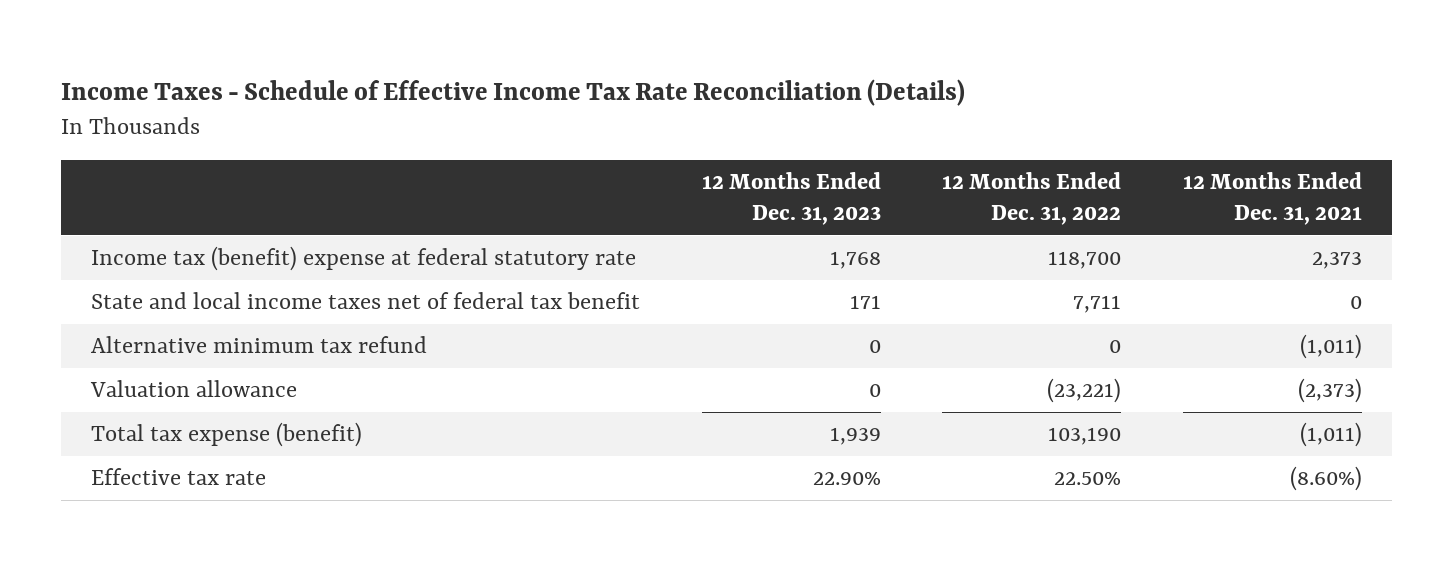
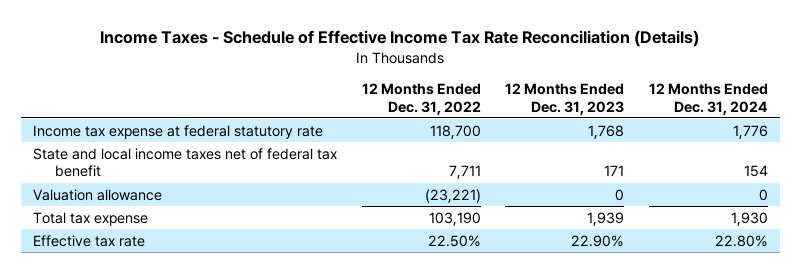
[1182,171,1362,225] 12 Months Ended Dec. 31, 2021 -> none
none -> [648,82,768,115] 12 Months Ended Dec. 31, 2024
[91,246,637,272] Income tax (benefit) expense at federal statutory rate -> [33,124,324,139] Income tax expense at federal statutory rate
[91,336,428,354] Alternative minimum tax refund -> none
[91,422,363,448] Total tax expense (benefit) -> [33,211,149,226] Total tax expense

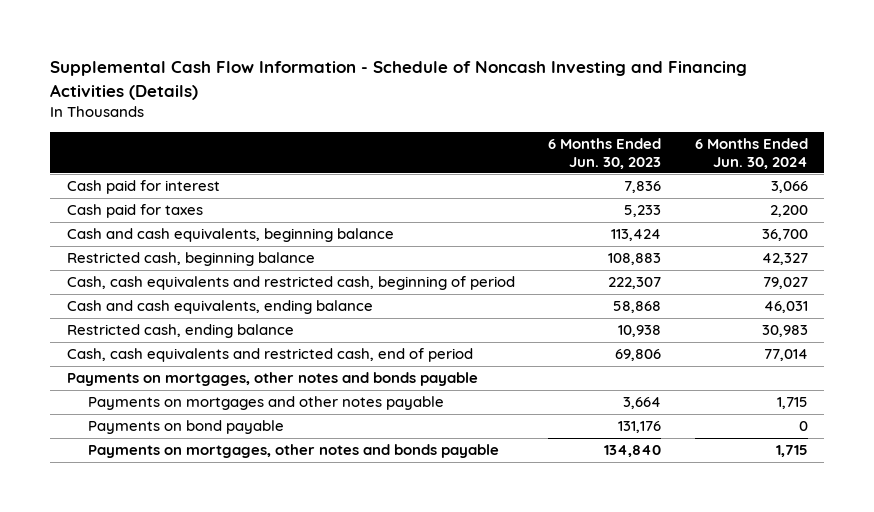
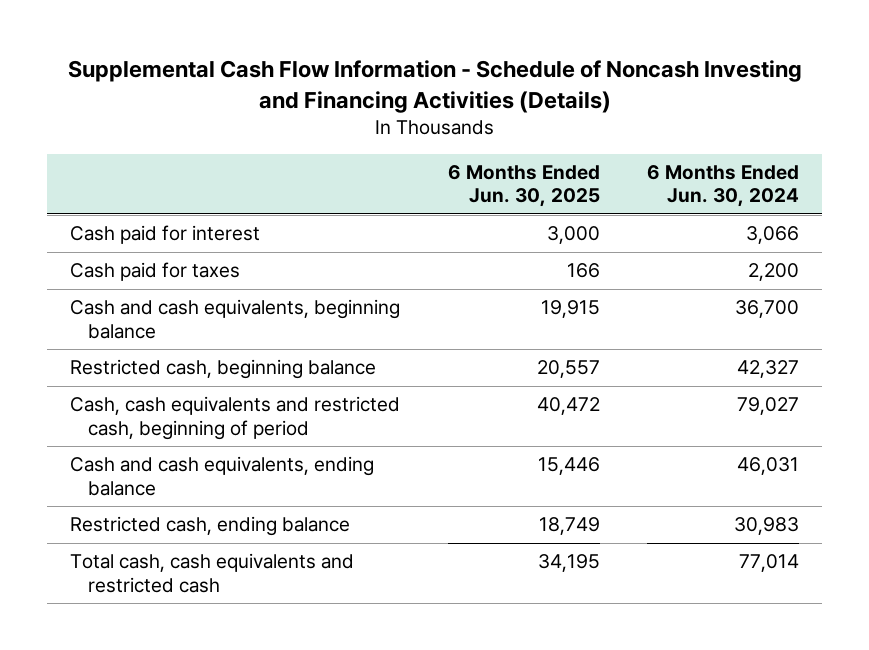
[548,137,662,169] 6 Months Ended Jun. 30, 2023 -> none
none -> [447,164,600,208] 6 Months Ended Jun. 30, 2025
[66,372,478,387] Payments on mortgages, other notes and bonds payable -> none
[87,396,444,411] Payments on mortgages and other notes payable -> none
[87,420,284,435] Payments on bond payable -> none
[87,444,499,459] Payments on mortgages, other notes and bonds payable -> none
[66,348,473,363] Cash, cash equivalents and restricted cash, end of period -> [70,553,355,593] Total cash, cash equivalents and restricted cash

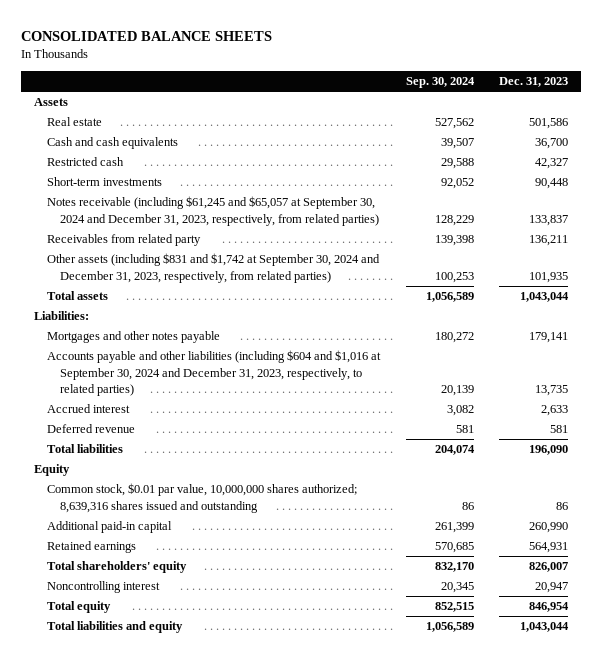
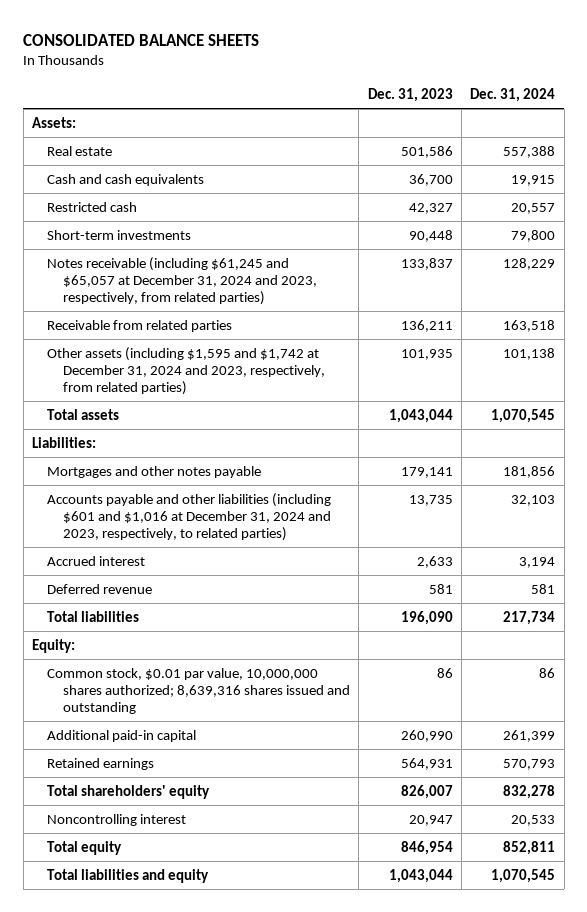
[405,77,475,89] Sep. 30, 2024 -> none
none -> [470,87,556,102] Dec. 31, 2024
[34,98,69,107] Assets -> [31,116,76,128] Assets:
[46,196,379,226] Notes receivable (including $61,245 and $65,057 at September 30, 2024 and December 31, 2023, respectively, from related parties) -> [47,256,318,305] Notes receivable (including $61,245 and $65,057 at December 31, 2024 and 2023, respectively, from related parties)
[46,234,201,247] Receivables from related party -> [47,319,233,332] Receivable from related parties
[46,253,380,283] Other assets (including $831 and $1,742 at September 30, 2024 and December 31, 2023, respectively, from related parties) -> [47,346,326,395] Other assets (including $1,595 and $1,742 at December 31, 2024 and 2023, respectively, from related parties)
[46,350,381,397] Accounts payable and other liabilities (including $604 and $1,016 at September 30, 2024 and December 31, 2023, respectively, to related parties) -> [47,492,332,541] Accounts payable and other liabilities (including $601 and $1,016 at December 31, 2024 and 2023, respectively, to related parties)
[34,464,71,477] Equity -> [31,638,75,653] Equity:

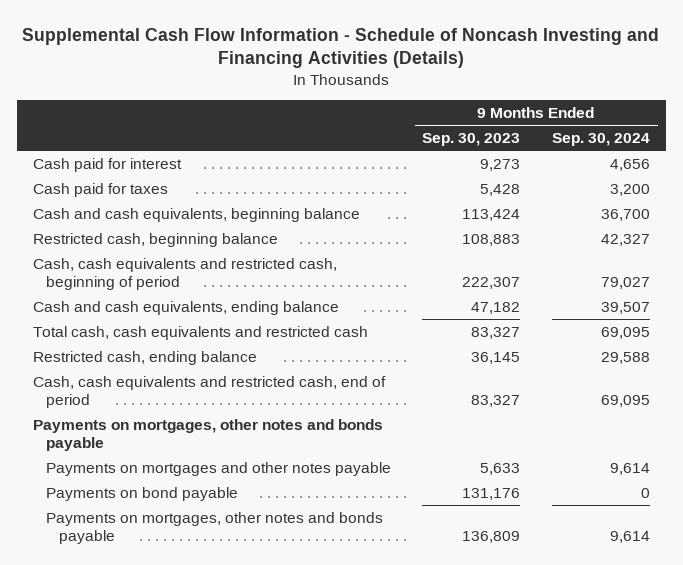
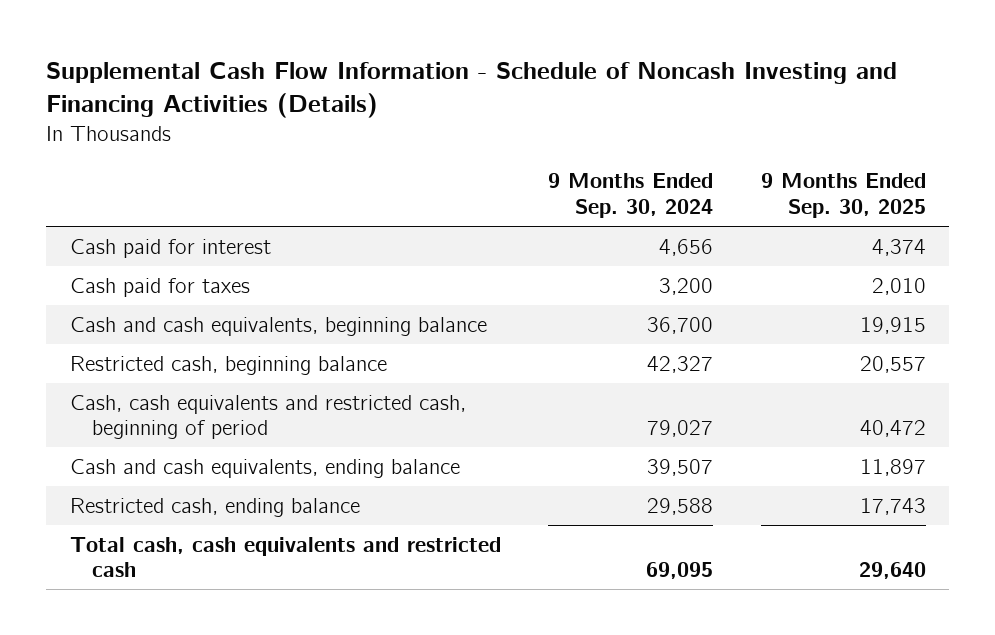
[422,132,521,146] Sep. 30, 2023 -> none
none -> [760,173,926,219] 9 Months Ended Sep. 30, 2025
[32,375,386,408] Cash, cash equivalents and restricted cash, end of period -> none
[32,418,383,451] Payments on mortgages, other notes and bonds payable -> none
[45,461,391,476] Payments on mortgages and other notes payable -> none
[45,486,238,501] Payments on bond payable -> none
[45,511,383,544] Payments on mortgages, other notes and bonds payable -> none
[32,325,368,340] Total cash, cash equivalents and restricted cash -> [69,536,501,578] Total cash, cash equivalents and restricted cash

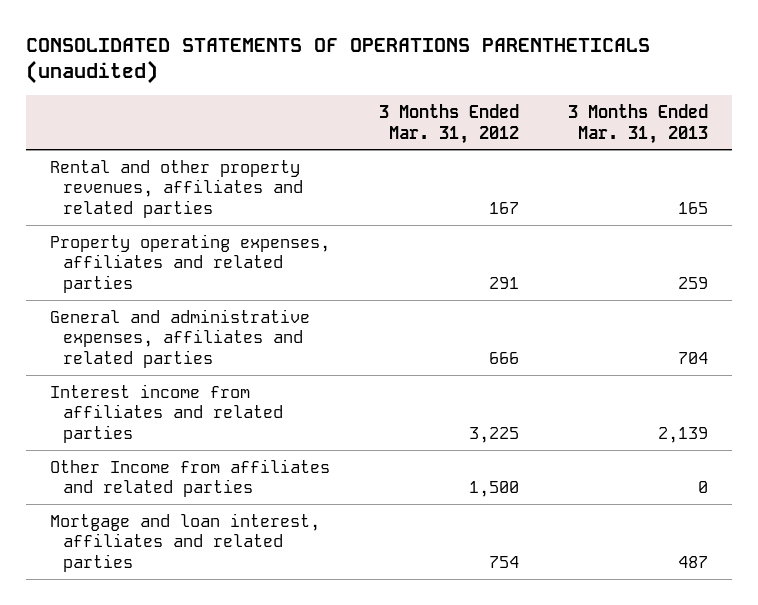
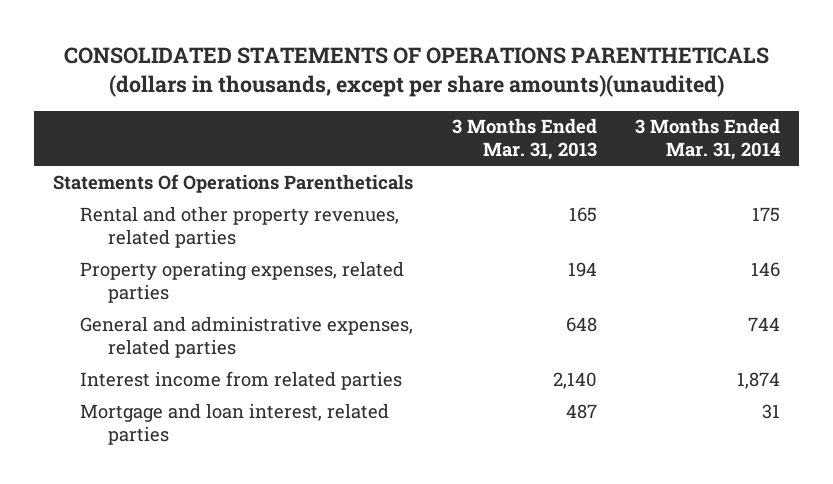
[25,38,650,85] CONSOLIDATED STATEMENTS OF OPERATIONS PARENTHETICALS (unaudited) -> [63,46,769,97] CONSOLIDATED STATEMENTS OF OPERATIONS PARENTHETICALS (dollars in thousands, except per share amounts)(unaudited)
[379,103,520,144] 3 Months Ended Mar. 31, 2012 -> none
none -> [635,118,781,161] 3 Months Ended Mar. 31, 2014
[50,458,331,498] Other Income from affiliates and related parties -> none
none -> [53,173,414,193] Statements Of Operations Parentheticals
[50,159,303,219] Rental and other property revenues, affiliates and related parties -> [80,205,400,248] Rental and other property revenues, related parties
[50,233,331,294] Property operating expenses, affiliates and related parties -> [80,260,405,303] Property operating expenses, related parties
[677,277,708,290] 259 -> [567,261,597,277] 194
[50,308,311,369] General and administrative expenses, affiliates and related parties -> [80,315,414,358] General and administrative expenses, related parties
[677,352,708,365] 704 -> [565,316,597,332] 648
[50,383,283,444] Interest income from affiliates and related parties -> [80,370,403,390] Interest income from related parties
[657,427,708,444] 2,139 -> [552,371,597,389] 2,140
[50,512,321,573] Mortgage and loan interest, affiliates and related parties -> [80,402,390,445] Mortgage and loan interest, related parties

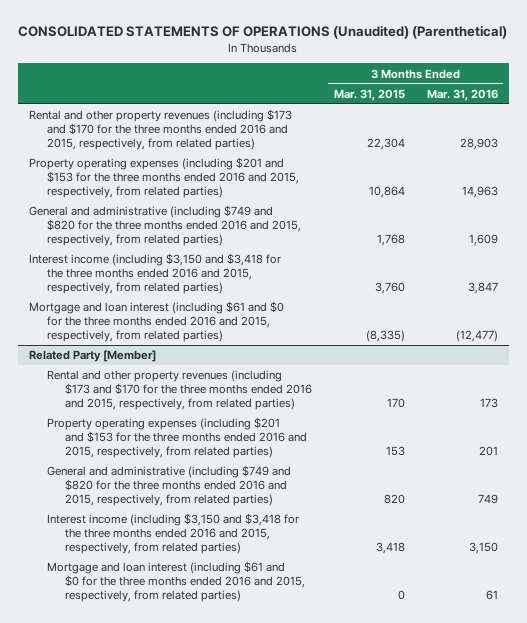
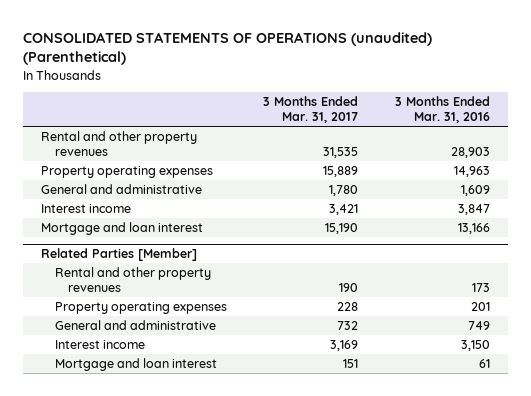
[18,25,508,40] CONSOLIDATED STATEMENTS OF OPERATIONS (Unaudited) (Parenthetical) -> [22,31,432,66] CONSOLIDATED STATEMENTS OF OPERATIONS (unaudited) (Parenthetical)
[333,88,405,101] Mar. 31, 2015 -> none
none -> [263,96,359,124] 3 Months Ended Mar. 31, 2017
[29,109,293,150] Rental and other property revenues (including $173 and $170 for the three months ended 2016 and 2015, respectively, from related parties) -> [41,130,198,156] Rental and other property revenues
[29,157,299,198] Property operating expenses (including $201 and $153 for the three months ended 2016 and 2015, respectively, from related parties) -> [41,165,214,178] Property operating expenses
[29,205,301,246] General and administrative (including $749 and $820 for the three months ended 2016 and 2015, respectively, from related parties) -> [41,183,203,194] General and administrative
[29,253,282,294] Interest income (including $3,150 and $3,418 for the three months ended 2016 and 2015, respectively, from related parties) -> [41,203,132,213] Interest income
[29,301,285,342] Mortgage and loan interest (including $61 and $0 for the three months ended 2016 and 2015, respectively, from related parties) -> [41,221,204,235] Mortgage and loan interest
[455,329,498,342] (12,477) -> [457,222,490,234] 13,166
[29,350,157,363] Related Party [Member] -> [41,248,198,262] Related Parties [Member]
[46,370,312,410] Rental and other property revenues (including $173 and $170 for the three months ended 2016 and 2015, respectively, from related parties) -> [54,266,211,292] Rental and other property revenues
[46,417,307,458] Property operating expenses (including $201 and $153 for the three months ended 2016 and 2015, respectively, from related parties) -> [54,301,227,314] Property operating expenses
[46,465,291,506] General and administrative (including $749 and $820 for the three months ended 2016 and 2015, respectively, from related parties) -> [54,319,216,330] General and administrative
[46,513,299,554] Interest income (including $3,150 and $3,418 for the three months ended 2016 and 2015, respectively, from related parties) -> [54,339,145,349] Interest income
[46,561,305,602] Mortgage and loan interest (including $61 and $0 for the three months ended 2016 and 2015, respectively, from related parties) -> [54,357,217,371] Mortgage and loan interest

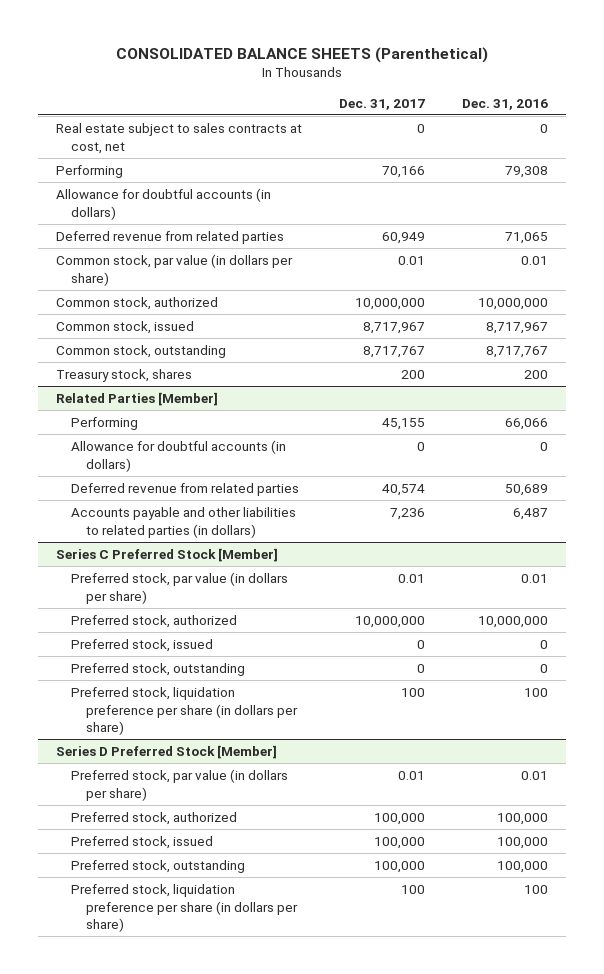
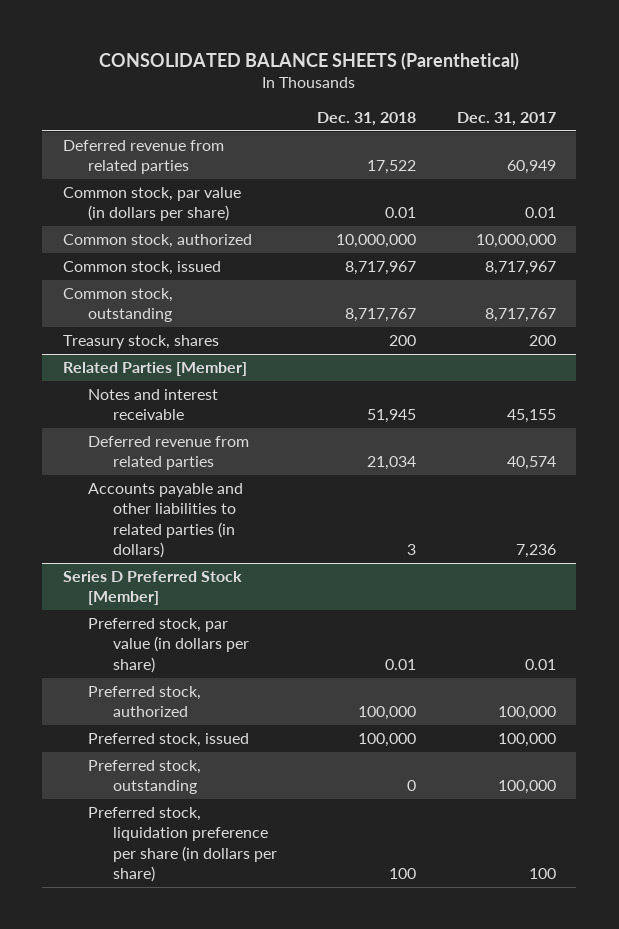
[461,98,548,110] Dec. 31, 2016 -> none
none -> [317,111,417,126] Dec. 31, 2018
[55,122,302,154] Real estate subject to sales contracts at cost, net -> none
[55,164,123,178] Performing -> none
[55,187,271,220] Allowance for doubtful accounts (in dollars) -> none
[71,439,287,472] Allowance for doubtful accounts (in dollars) -> none
[71,416,139,430] Performing -> [87,389,218,421] Notes and interest receivable
[55,547,278,562] Series C Preferred Stock [Member] -> none
[71,571,289,604] Preferred stock, par value (in dollars per share) -> none
[71,614,238,628] Preferred stock, authorized -> none
[71,638,214,652] Preferred stock, issued -> none
[71,662,246,676] Preferred stock, outstanding -> none
[71,686,299,736] Preferred stock, liquidation preference per share (in dollars per share) -> none

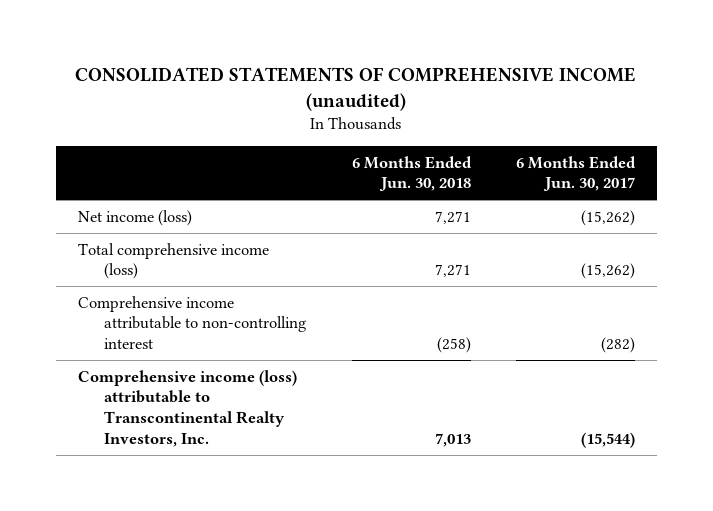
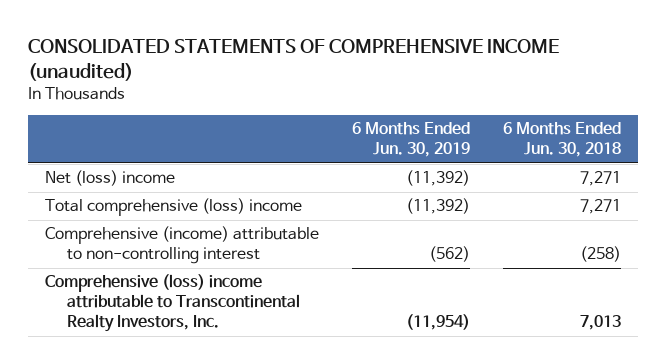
[515,155,636,192] 6 Months Ended Jun. 30, 2017 -> none
none -> [351,122,470,158] 6 Months Ended Jun. 30, 2019
[78,209,193,226] Net income (loss) -> [44,170,175,187] Net (loss) income
[78,242,270,280] Total comprehensive income (loss) -> [44,198,302,217] Total comprehensive (loss) income
[78,295,307,350] Comprehensive income attributable to non-controlling interest -> [44,226,319,265] Comprehensive (income) attributable to non-controlling interest
[78,369,298,447] Comprehensive income (loss) attributable to Transcontinental Realty Investors, Inc. -> [44,274,300,333] Comprehensive (loss) income attributable to Transcontinental Realty Investors, Inc.

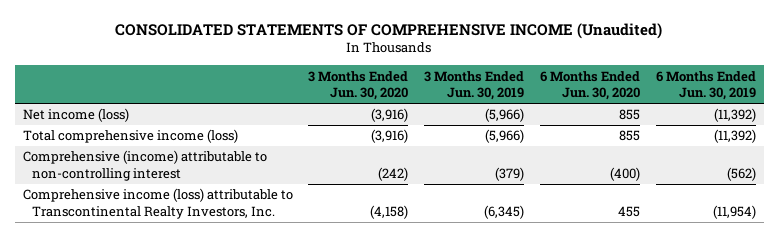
[28,38,560,81] CONSOLIDATED STATEMENTS OF COMPREHENSIVE INCOME (unaudited) -> [115,22,663,39] CONSOLIDATED STATEMENTS OF COMPREHENSIVE INCOME (Unaudited)
[503,122,622,158] 6 Months Ended Jun. 30, 2018 -> none
none -> [308,70,409,101] 3 Months Ended Jun. 30, 2020
none -> [424,70,525,101] 3 Months Ended Jun. 30, 2019
none -> [539,70,640,101] 6 Months Ended Jun. 30, 2020
[44,170,175,187] Net (loss) income -> [22,108,129,123] Net income (loss)
[44,198,302,217] Total comprehensive (loss) income -> [22,129,238,144] Total comprehensive income (loss)
[44,274,300,333] Comprehensive (loss) income attributable to Transcontinental Realty Investors, Inc. -> [22,188,293,219] Comprehensive income (loss) attributable to Transcontinental Realty Investors, Inc.

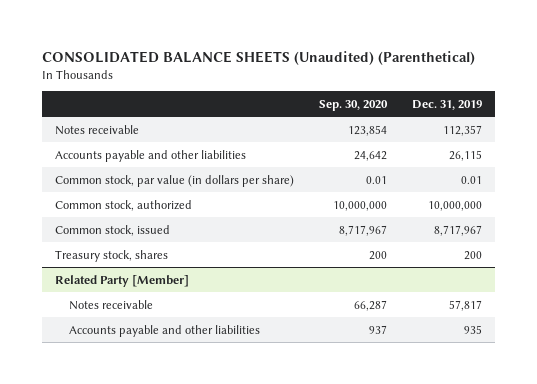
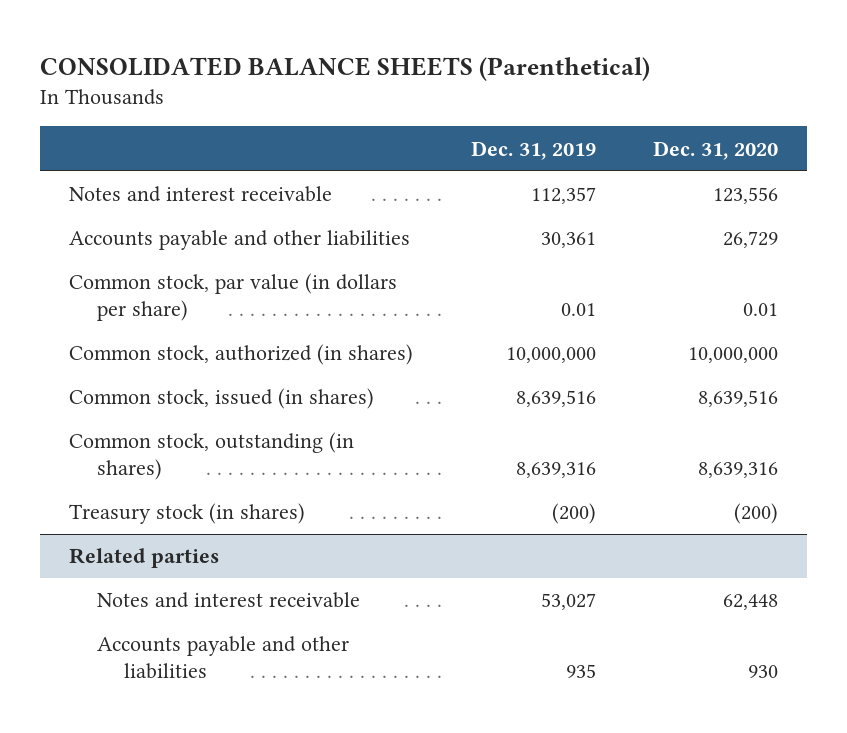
[42,50,476,65] CONSOLIDATED BALANCE SHEETS (Unaudited) (Parenthetical) -> [40,56,651,81] CONSOLIDATED BALANCE SHEETS (Parenthetical)
[319,100,389,112] Sep. 30, 2020 -> none
none -> [653,140,779,160] Dec. 31, 2020
[54,124,139,135] Notes receivable -> [69,186,333,203] Notes and interest receivable
[449,149,483,161] 26,115 -> [540,232,596,249] 30,361
[54,199,192,211] Common stock, authorized -> [69,344,414,366] Common stock, authorized (in shares)
[54,224,170,236] Common stock, issued -> [69,388,375,410] Common stock, issued (in shares)
[434,224,483,236] 8,717,967 -> [515,390,596,408] 8,639,516
none -> [69,432,355,481] Common stock, outstanding (in shares)
[54,249,168,262] Treasury stock, shares -> [69,503,306,525] Treasury stock (in shares)
[464,250,483,260] 200 -> [551,503,596,525] (200)
[54,274,189,287] Related Party [Member] -> [69,548,220,569] Related parties
[69,299,154,310] Notes receivable -> [96,592,360,609] Notes and interest receivable
[449,299,483,311] 57,817 -> [540,593,596,611] 53,027

